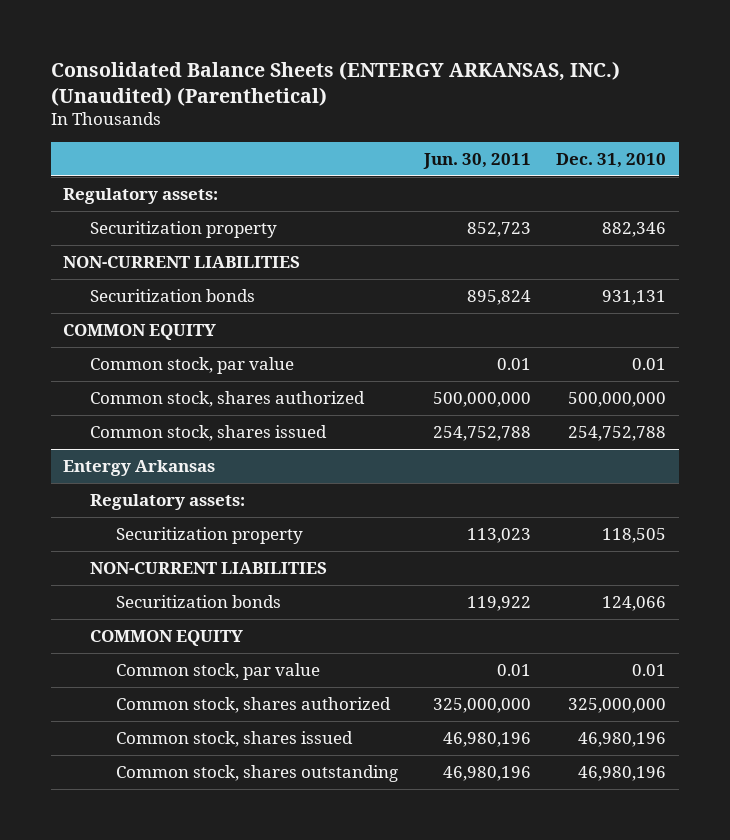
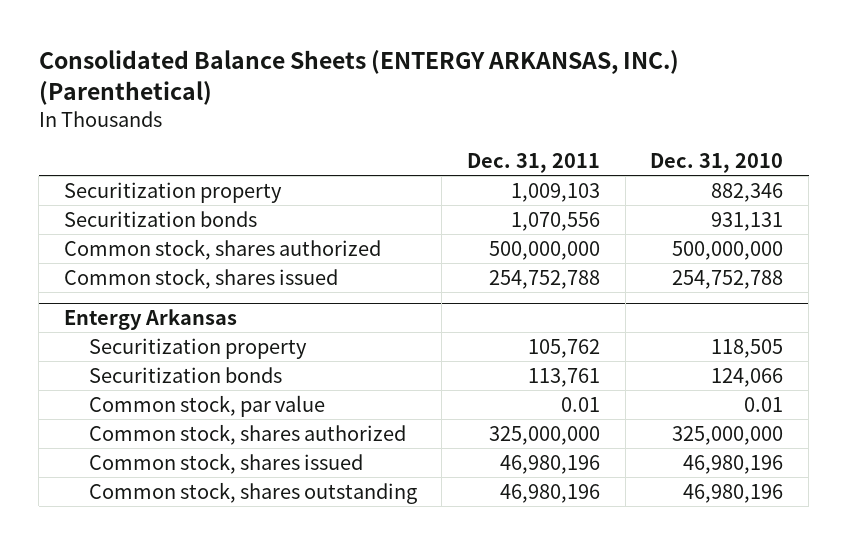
[50,60,620,106] Consolidated Balance Sheets (ENTERGY ARKANSAS, INC.) (Unaudited) (Parenthetical) -> [38,50,679,106] Consolidated Balance Sheets (ENTERGY ARKANSAS, INC.) (Parenthetical)
[422,153,531,170] Jun. 30, 2011 -> none
none -> [467,153,601,174] Dec. 31, 2011
[63,187,219,204] Regulatory assets: -> none
[63,255,301,268] NON-CURRENT LIABILITIES -> none
[63,323,217,340] COMMON EQUITY -> none
[89,356,294,374] Common stock, par value -> none
[89,493,245,510] Regulatory assets: -> none
[89,561,327,574] NON-CURRENT LIABILITIES -> none
[89,629,243,646] COMMON EQUITY -> none

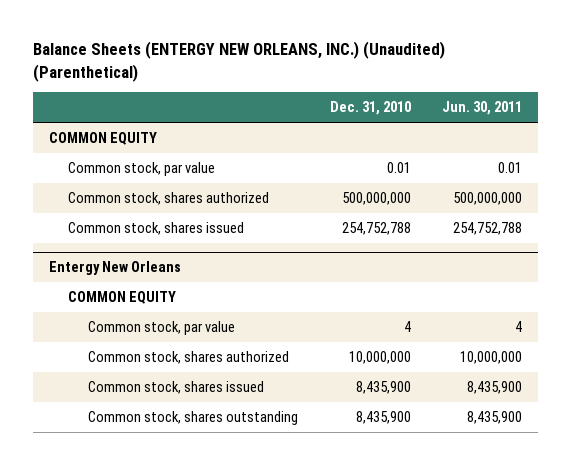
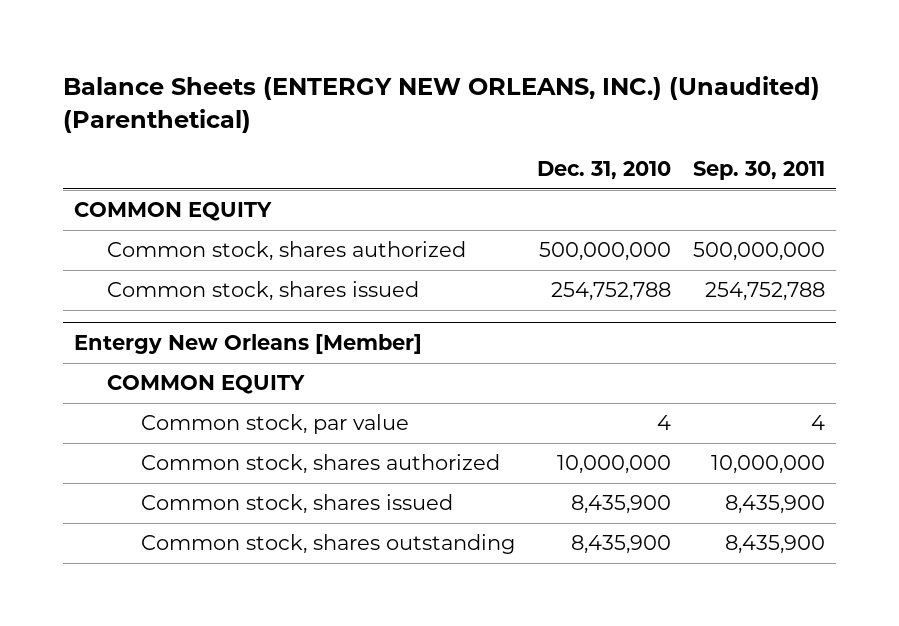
[442,101,523,116] Jun. 30, 2011 -> none
none -> [692,160,825,180] Sep. 30, 2011
[68,162,216,177] Common stock, par value -> none
[48,261,181,276] Entergy New Orleans -> [73,334,422,355] Entergy New Orleans [Member]

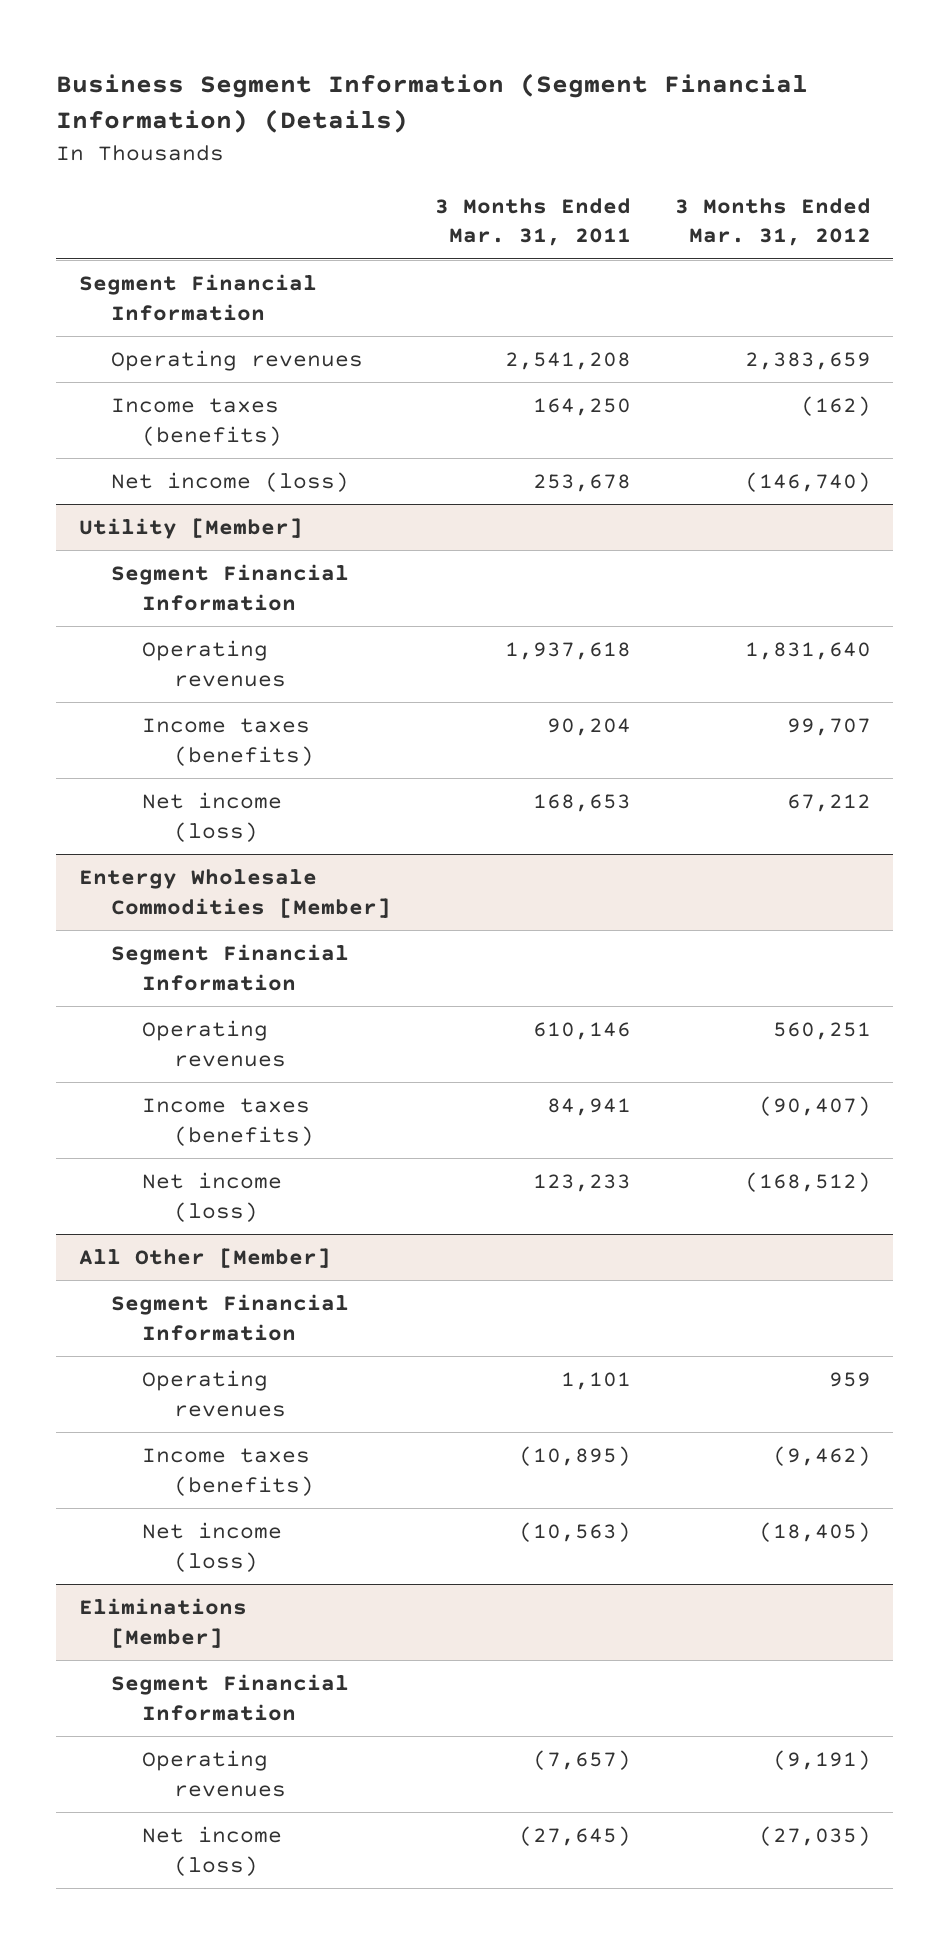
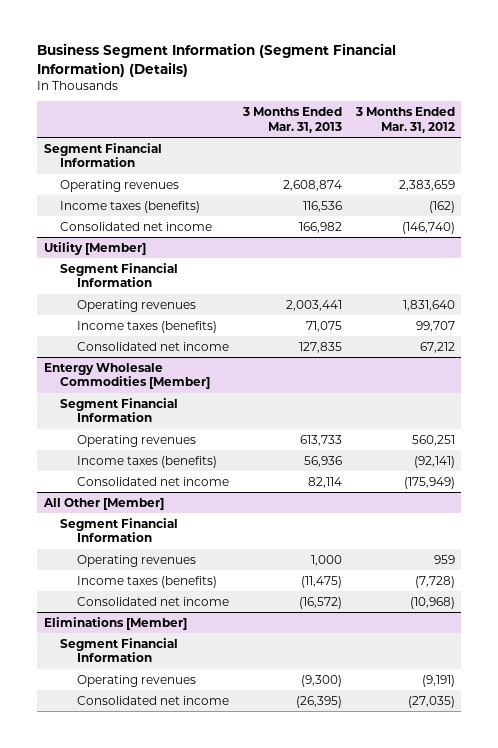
[434,197,631,247] 3 Months Ended Mar. 31, 2011 -> none
none -> [241,107,342,133] 3 Months Ended Mar. 31, 2013
[110,471,349,492] Net income (loss) -> [60,221,213,231] Consolidated net income
[142,791,283,842] Net income (loss) -> [77,341,230,351] Consolidated net income
[758,1095,871,1116] (90,407) -> [413,455,455,468] (92,141)
[142,1171,283,1222] Net income (loss) -> [77,476,230,486] Consolidated net income
[744,1171,871,1192] (168,512) -> [403,476,455,489] (175,949)
[772,1445,871,1466] (9,462) -> [414,575,455,588] (7,728)
[142,1521,283,1572] Net income (loss) -> [77,596,230,606] Consolidated net income
[758,1521,871,1542] (18,405) -> [409,596,455,609] (10,968)
[142,1825,283,1876] Net income (loss) -> [77,695,230,705] Consolidated net income

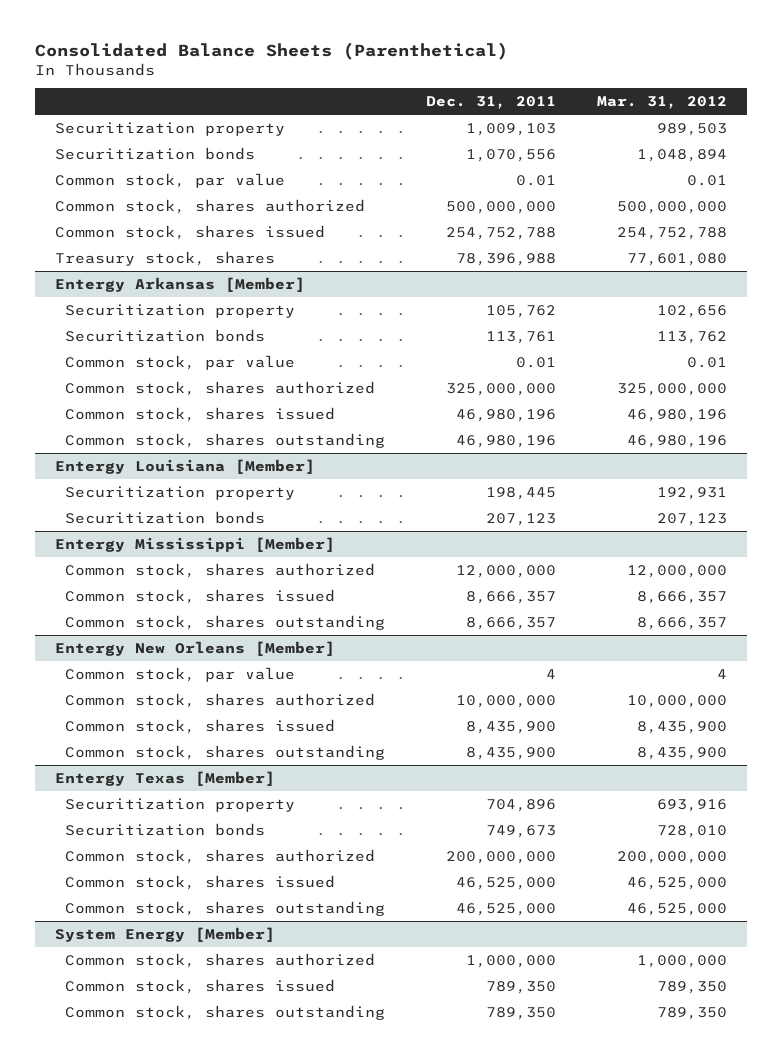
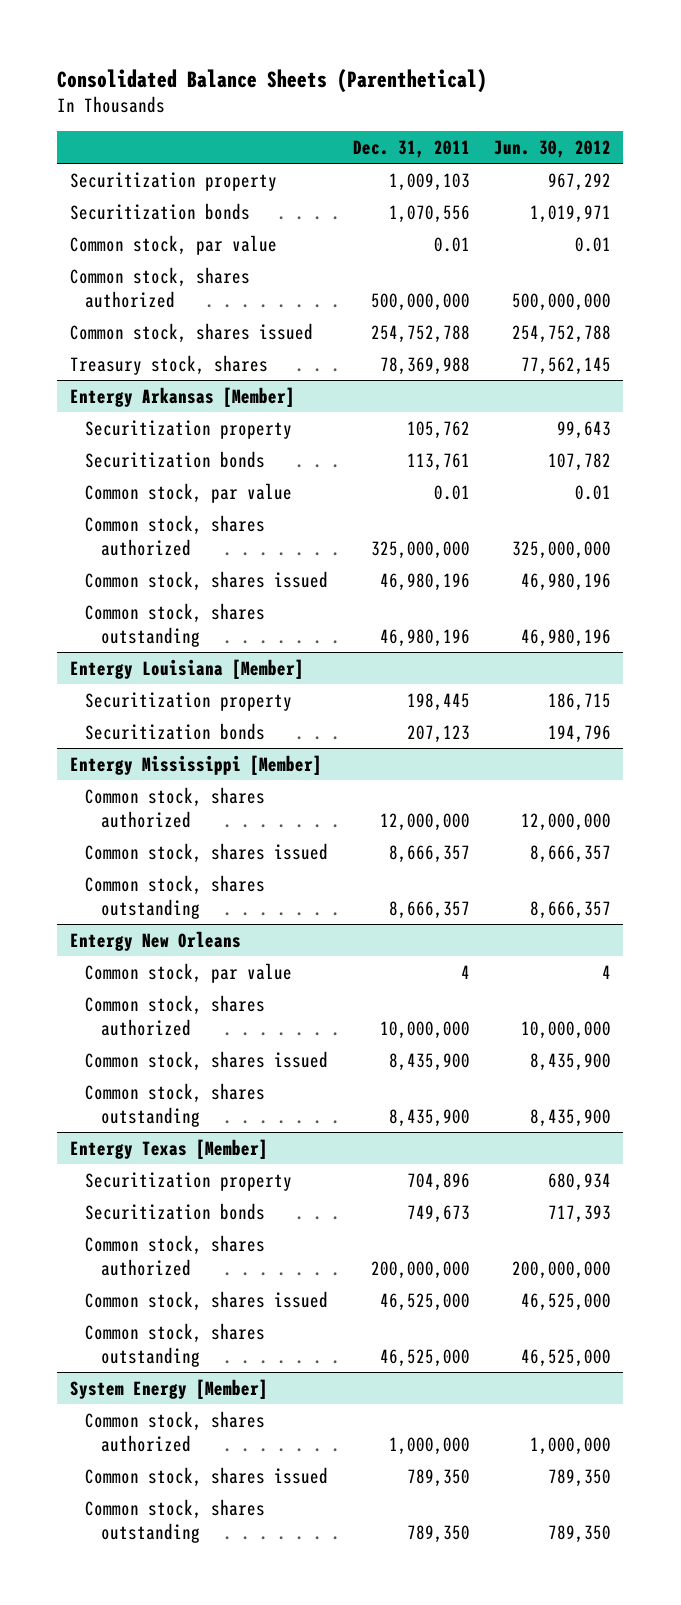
[596,96,727,110] Mar. 31, 2012 -> none
none -> [493,139,611,158] Jun. 30, 2012
[456,252,557,266] 78,396,988 -> [379,356,470,375] 78,369,988
[54,640,335,656] Entergy New Orleans [Member] -> [69,930,241,951] Entergy New Orleans

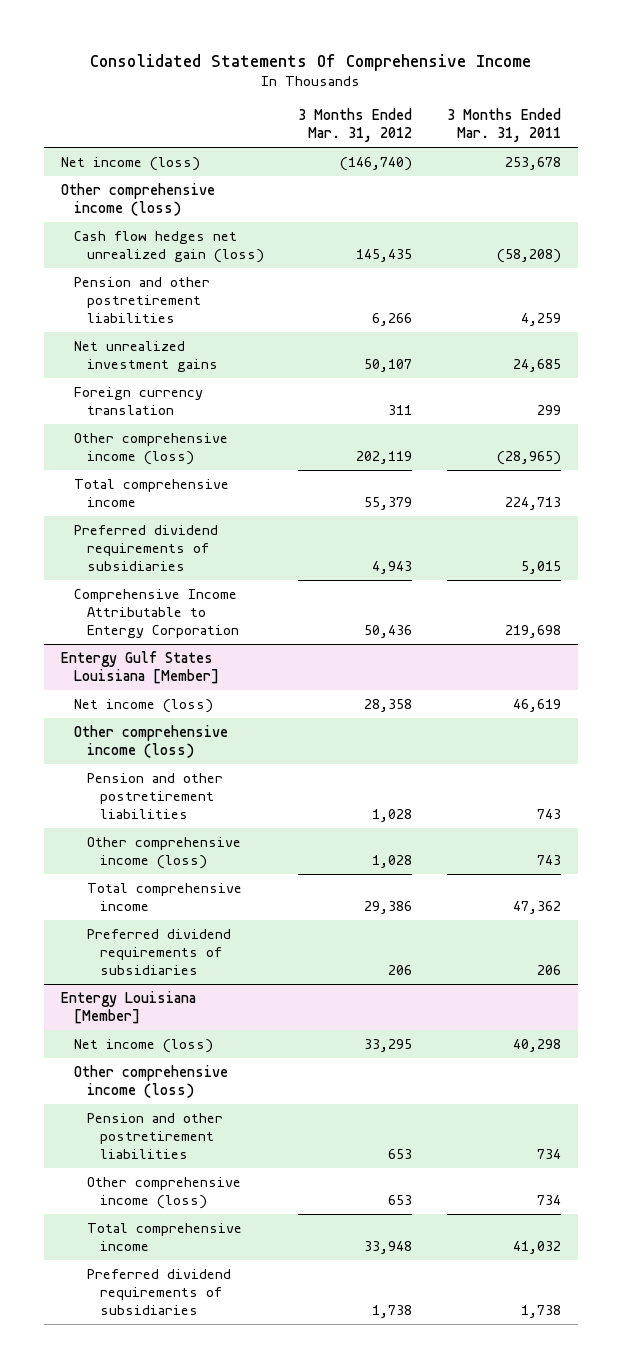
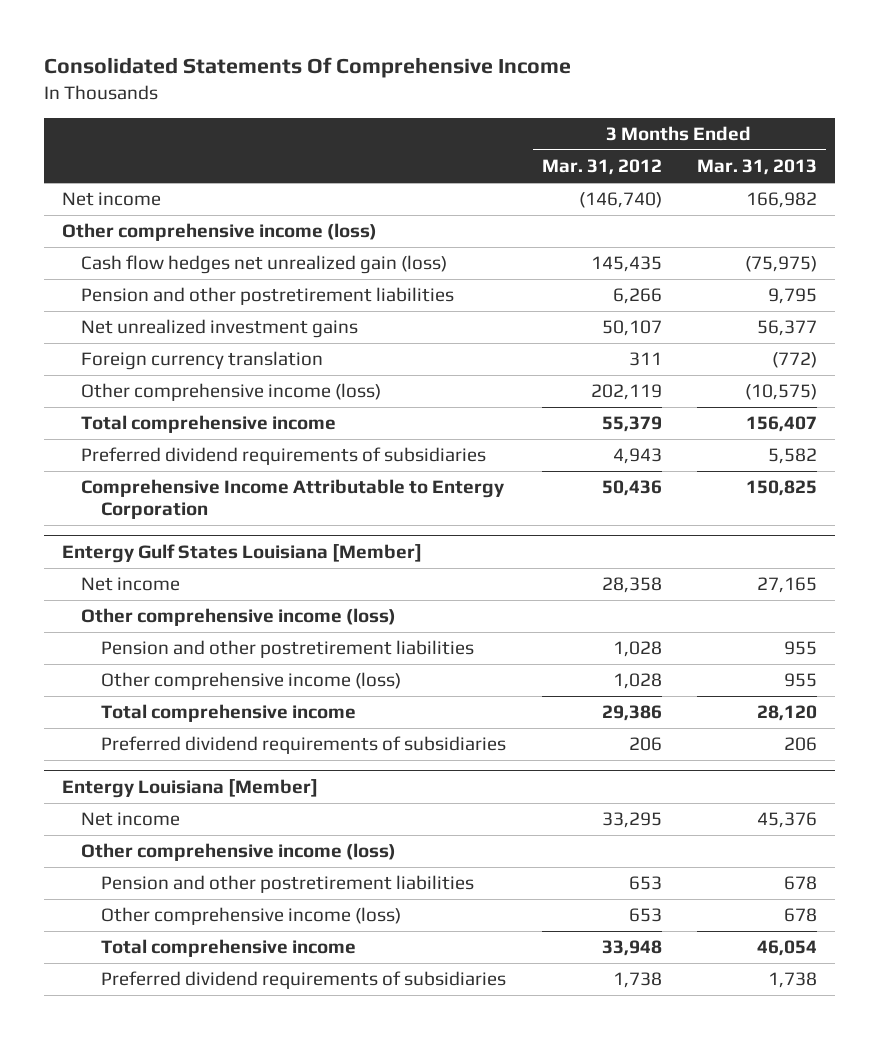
[446,108,561,143] 3 Months Ended Mar. 31, 2011 -> none
none -> [697,159,818,176] Mar. 31, 2013
[61,157,201,172] Net income (loss) -> [61,192,161,207] Net income
[73,699,213,714] Net income (loss) -> [81,577,181,592] Net income
[73,1039,213,1054] Net income (loss) -> [81,812,181,827] Net income

